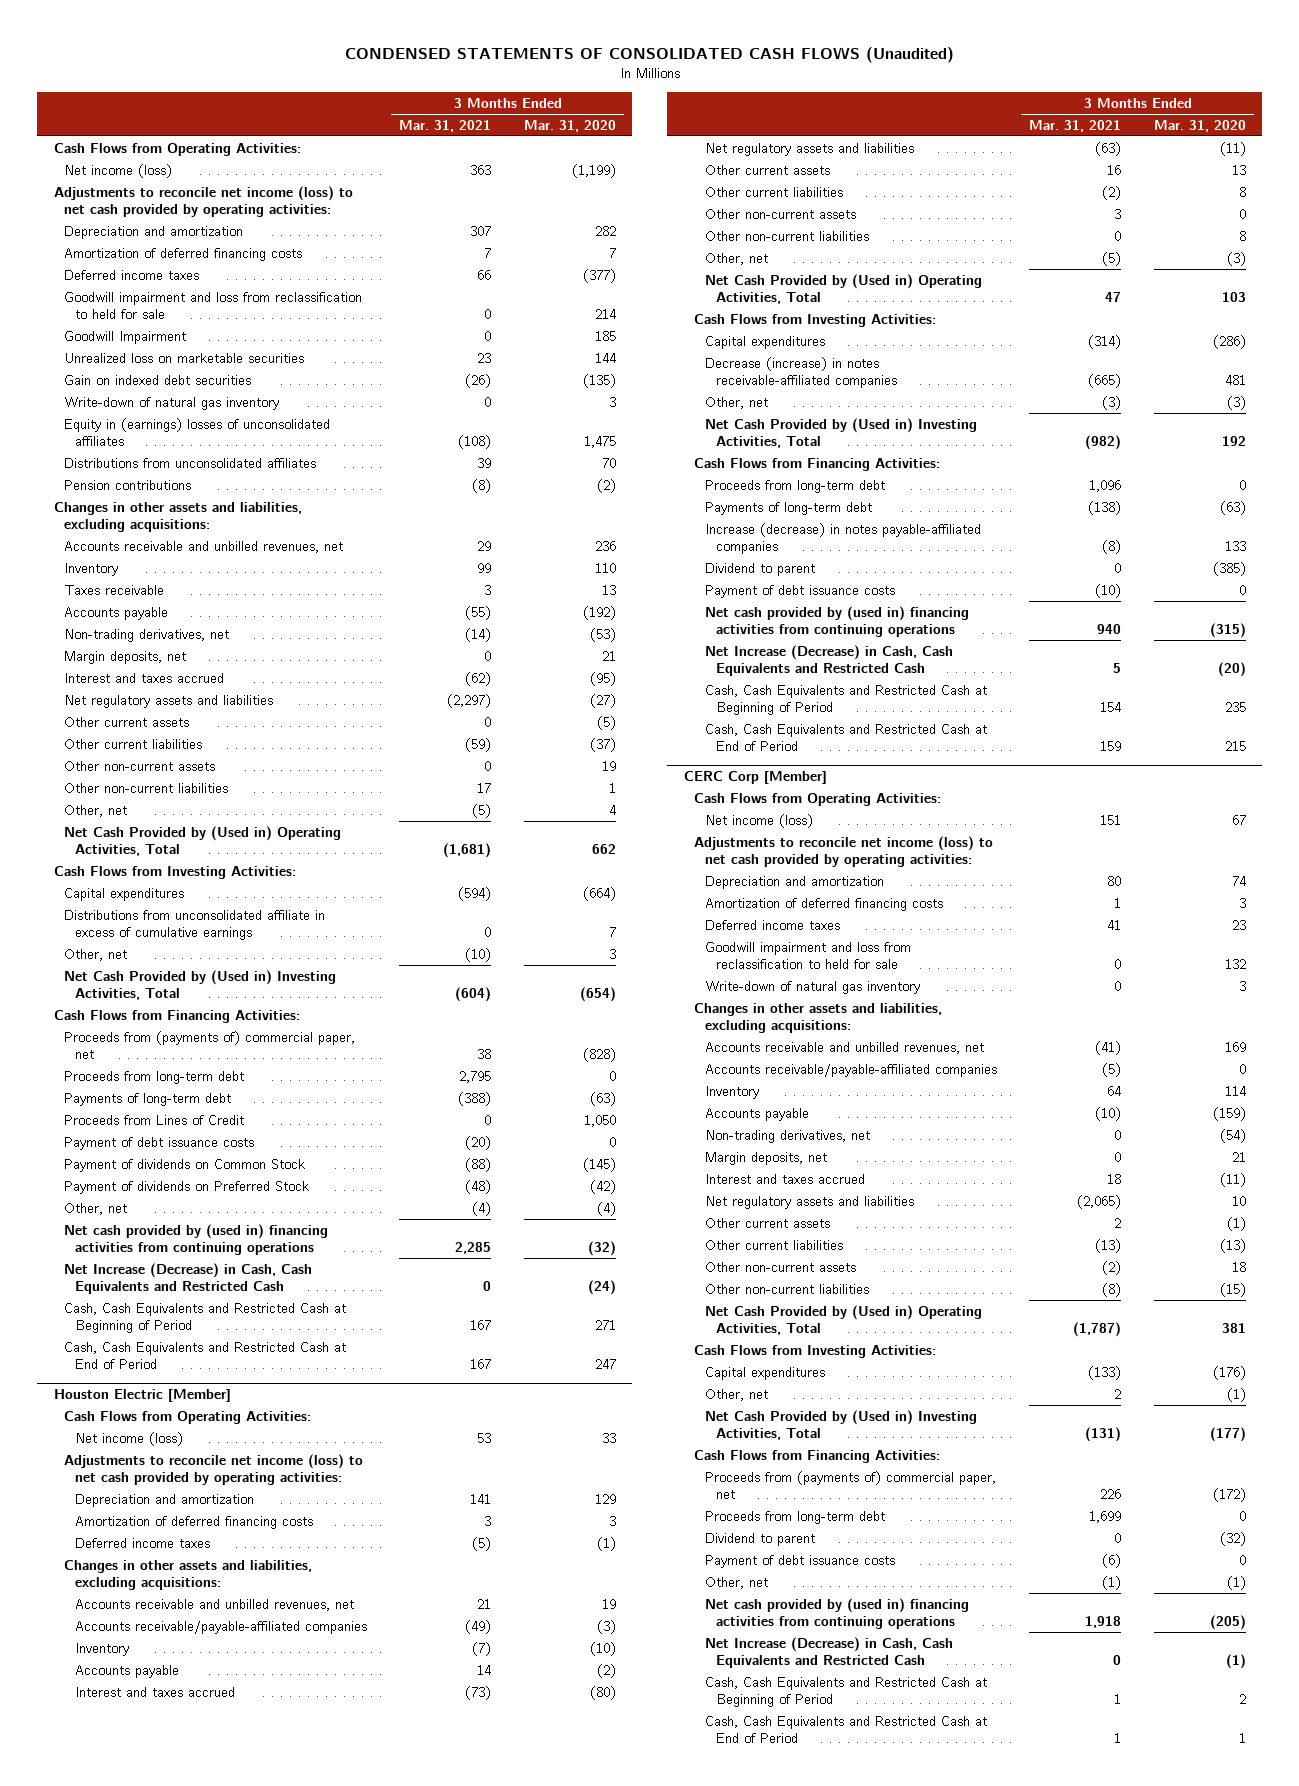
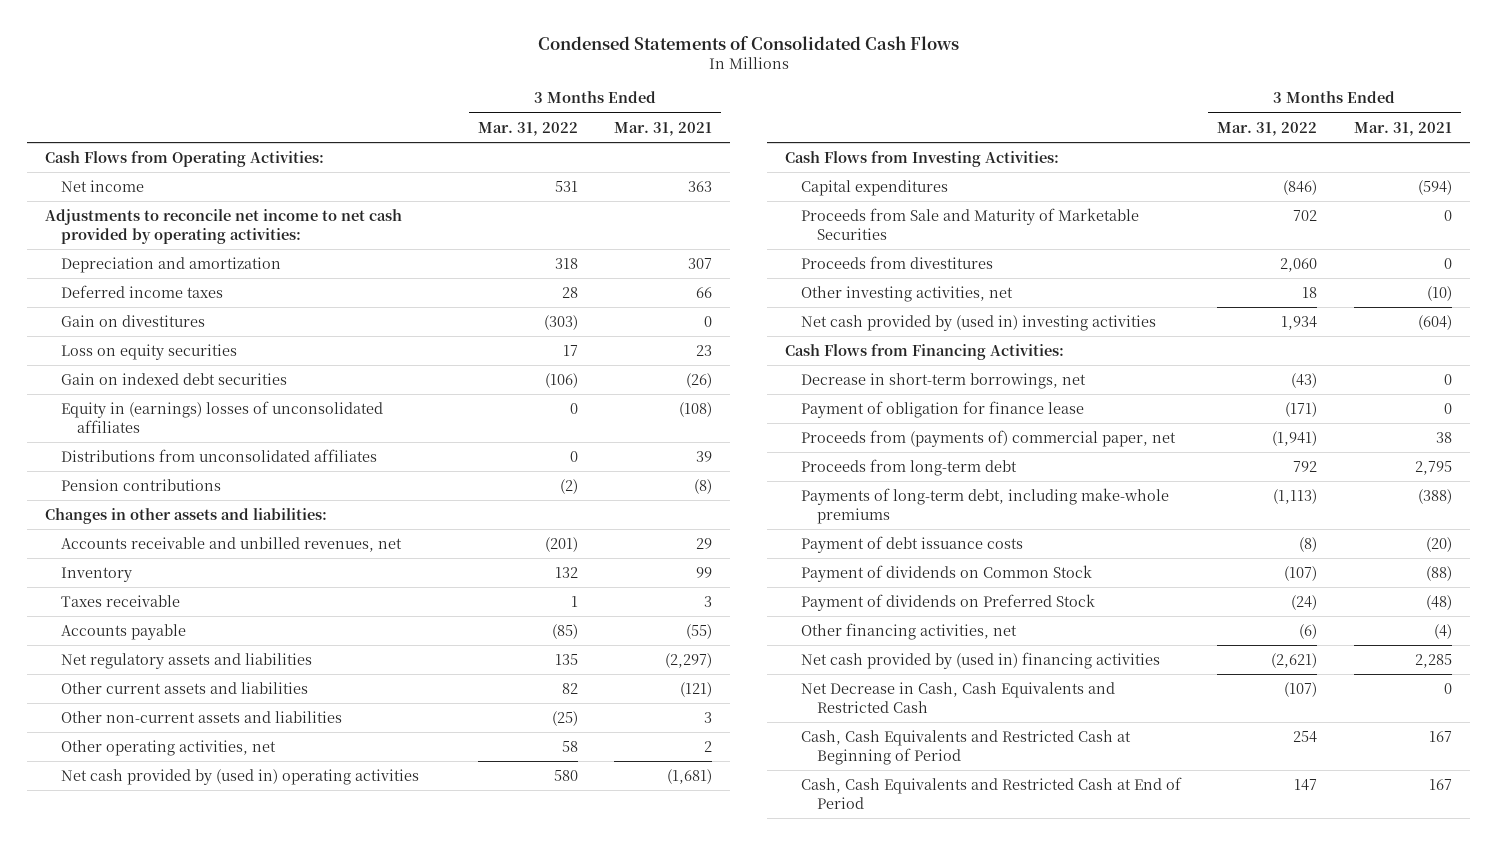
[344,47,954,64] CONDENSED STATEMENTS OF CONSOLIDATED CASH FLOWS (Unaudited) -> [537,35,959,50] Condensed Statements of Consolidated Cash Flows
[523,119,616,132] Mar. 31, 2020 -> none
none -> [477,121,578,136] Mar. 31, 2022
[64,163,173,178] Net income (loss) -> [61,179,145,192] Net income
[53,185,353,218] Adjustments to reconcile net income (loss) to net cash provided by operating activities: -> [45,208,403,244] Adjustments to reconcile net income to net cash provided by operating activities:
[64,247,303,261] Amortization of deferred financing costs -> none
[64,291,363,320] Goodwill impairment and loss from reclassification to held for sale -> none
[64,330,187,344] Goodwill Impairment -> none
none -> [61,314,206,327] Gain on divestitures
[64,352,305,363] Unrealized loss on marketable securities -> [61,343,238,360] Loss on equity securities
[64,396,280,410] Write-down of natural gas inventory -> none
[53,501,302,533] Changes in other assets and liabilities, excluding acquisitions: -> [45,507,328,524] Changes in other assets and liabilities:
[64,628,230,642] Non-trading derivatives, net -> none
[64,650,187,664] Margin deposits, net -> none
[64,672,225,683] Interest and taxes accrued -> none
[64,738,203,749] Other current liabilities -> none
[64,782,229,793] Other non-current liabilities -> none
[64,716,190,727] Other current assets -> [61,681,309,694] Other current assets and liabilities
[484,716,492,727] 0 -> [680,681,713,697] (121)
[64,760,216,771] Other non-current assets -> [61,710,343,723] Other non-current assets and liabilities
[484,760,492,771] 0 -> [704,711,713,723] 3
[64,804,128,817] Other, net -> [61,739,277,756] Other operating activities, net
[472,803,492,818] (5) -> [704,740,713,752] 2
[64,825,342,857] Net Cash Provided by (Used in) Operating Activities, Total -> [61,768,420,785] Net cash provided by (used in) operating activities
[64,909,326,941] Distributions from unconsolidated affiliate in excess of cumulative earnings -> none
none -> [800,207,1139,240] Proceeds from Sale and Maturity of Marketable Securities
none -> [800,255,993,269] Proceeds from divestitures
[64,948,128,961] Other, net -> [800,285,1013,302] Other investing activities, net
[64,969,337,1001] Net Cash Provided by (Used in) Investing Activities, Total -> [800,314,1156,331] Net cash provided by (used in) investing activities
none -> [800,372,1086,389] Decrease in short-term borrowings, net
none -> [800,400,1084,418] Payment of obligation for finance lease
[64,1114,245,1125] Proceeds from Lines of Credit -> none
[64,1092,232,1106] Payments of long-term debt -> [800,487,1169,524] Payments of long-term debt, including make-whole premiums
[64,1202,128,1215] Other, net -> [800,622,1017,640] Other financing activities, net
[64,1223,329,1256] Net cash provided by (used in) financing activities from continuing operations -> [800,651,1160,669] Net cash provided by (used in) financing activities
[64,1262,313,1295] Net Increase (Decrease) in Cash, Cash Equivalents and Restricted Cash -> [800,681,1115,713] Net Decrease in Cash, Cash Equivalents and Restricted Cash
[53,1389,231,1403] Houston Electric [Member] -> none
[64,1410,312,1424] Cash Flows from Operating Activities: -> none
[74,1431,183,1446] Net income (loss) -> none
[64,1453,364,1486] Adjustments to reconcile net income (loss) to net cash provided by operating activities: -> none
[74,1493,254,1507] Depreciation and amortization -> none
[74,1515,313,1529] Amortization of deferred financing costs -> none
[74,1537,210,1548] Deferred income taxes -> none
[64,1559,313,1591] Changes in other assets and liabilities, excluding acquisitions: -> none
[74,1598,354,1611] Accounts receivable and unbilled revenues, net -> none
[74,1620,367,1634] Accounts receivable/payable-affiliated companies -> none
[74,1642,129,1656] Inventory -> none
[74,1664,179,1678] Accounts payable -> none
[74,1686,235,1697] Interest and taxes accrued -> none
[704,142,914,156] Net regulatory assets and liabilities -> none
[704,164,830,175] Other current assets -> none
[704,186,843,197] Other current liabilities -> none
[704,208,856,219] Other non-current assets -> none
[704,230,869,241] Other non-current liabilities -> none
[704,252,768,265] Other, net -> none
[704,273,982,305] Net Cash Provided by (Used in) Operating Activities, Total -> none
[694,313,937,327] Cash Flows from Investing Activities: -> none
[704,335,825,349] Capital expenditures -> none
[704,356,897,389] Decrease (increase) in notes receivable-affiliated companies -> none
[704,396,768,409] Other, net -> none
[704,417,977,449] Net Cash Provided by (Used in) Investing Activities, Total -> none
[694,457,941,471] Cash Flows from Financing Activities: -> none
[704,479,885,493] Proceeds from long-term debt -> none
[704,501,872,515] Payments of long-term debt -> none
[704,522,981,555] Increase (decrease) in notes payable-affiliated companies -> none
[704,562,815,576] Dividend to parent -> none
[704,584,895,598] Payment of debt issuance costs -> none
[704,605,969,638] Net cash provided by (used in) financing activities from continuing operations -> none
[704,644,953,677] Net Increase (Decrease) in Cash, Cash Equivalents and Restricted Cash -> none
[704,684,987,716] Cash, Cash Equivalents and Restricted Cash at Beginning of Period -> none
[704,723,987,752] Cash, Cash Equivalents and Restricted Cash at End of Period -> none
[683,771,827,785] CERC Corp [Member] -> none
[694,792,942,806] Cash Flows from Operating Activities: -> none
[704,813,813,828] Net income (loss) -> none
[694,835,994,868] Adjustments to reconcile net income (loss) to net cash provided by operating activities: -> none
[704,875,884,889] Depreciation and amortization -> none
[704,897,943,911] Amortization of deferred financing costs -> none
[704,919,840,930] Deferred income taxes -> none
[704,941,911,970] Goodwill impairment and loss from reclassification to held for sale -> none
[704,980,920,994] Write-down of natural gas inventory -> none
[694,1002,943,1034] Changes in other assets and liabilities, excluding acquisitions: -> none
[704,1041,984,1054] Accounts receivable and unbilled revenues, net -> none
[704,1063,997,1077] Accounts receivable/payable-affiliated companies -> none
[704,1085,759,1099] Inventory -> none
[704,1107,809,1121] Accounts payable -> none
[704,1129,870,1143] Non-trading derivatives, net -> none
[704,1151,827,1165] Margin deposits, net -> none
[704,1173,865,1184] Interest and taxes accrued -> none
[704,1195,914,1209] Net regulatory assets and liabilities -> none
[704,1217,830,1228] Other current assets -> none
[704,1239,843,1250] Other current liabilities -> none
[704,1261,856,1272] Other non-current assets -> none
[704,1283,869,1294] Other non-current liabilities -> none
[704,1304,982,1336] Net Cash Provided by (Used in) Operating Activities, Total -> none
[694,1344,937,1358] Cash Flows from Investing Activities: -> none
[704,1366,825,1380] Capital expenditures -> none
[704,1388,768,1401] Other, net -> none
[704,1409,977,1441] Net Cash Provided by (Used in) Investing Activities, Total -> none
[694,1449,941,1463] Cash Flows from Financing Activities: -> none
[704,1470,996,1500] Proceeds from (payments of) commercial paper, net -> none
[704,1510,885,1524] Proceeds from long-term debt -> none
[704,1532,815,1546] Dividend to parent -> none
[704,1554,895,1568] Payment of debt issuance costs -> none
[704,1576,768,1589] Other, net -> none
[704,1597,969,1630] Net cash provided by (used in) financing activities from continuing operations -> none
[704,1636,953,1669] Net Increase (Decrease) in Cash, Cash Equivalents and Restricted Cash -> none
[704,1676,987,1708] Cash, Cash Equivalents and Restricted Cash at Beginning of Period -> none
[704,1715,987,1744] Cash, Cash Equivalents and Restricted Cash at End of Period -> none

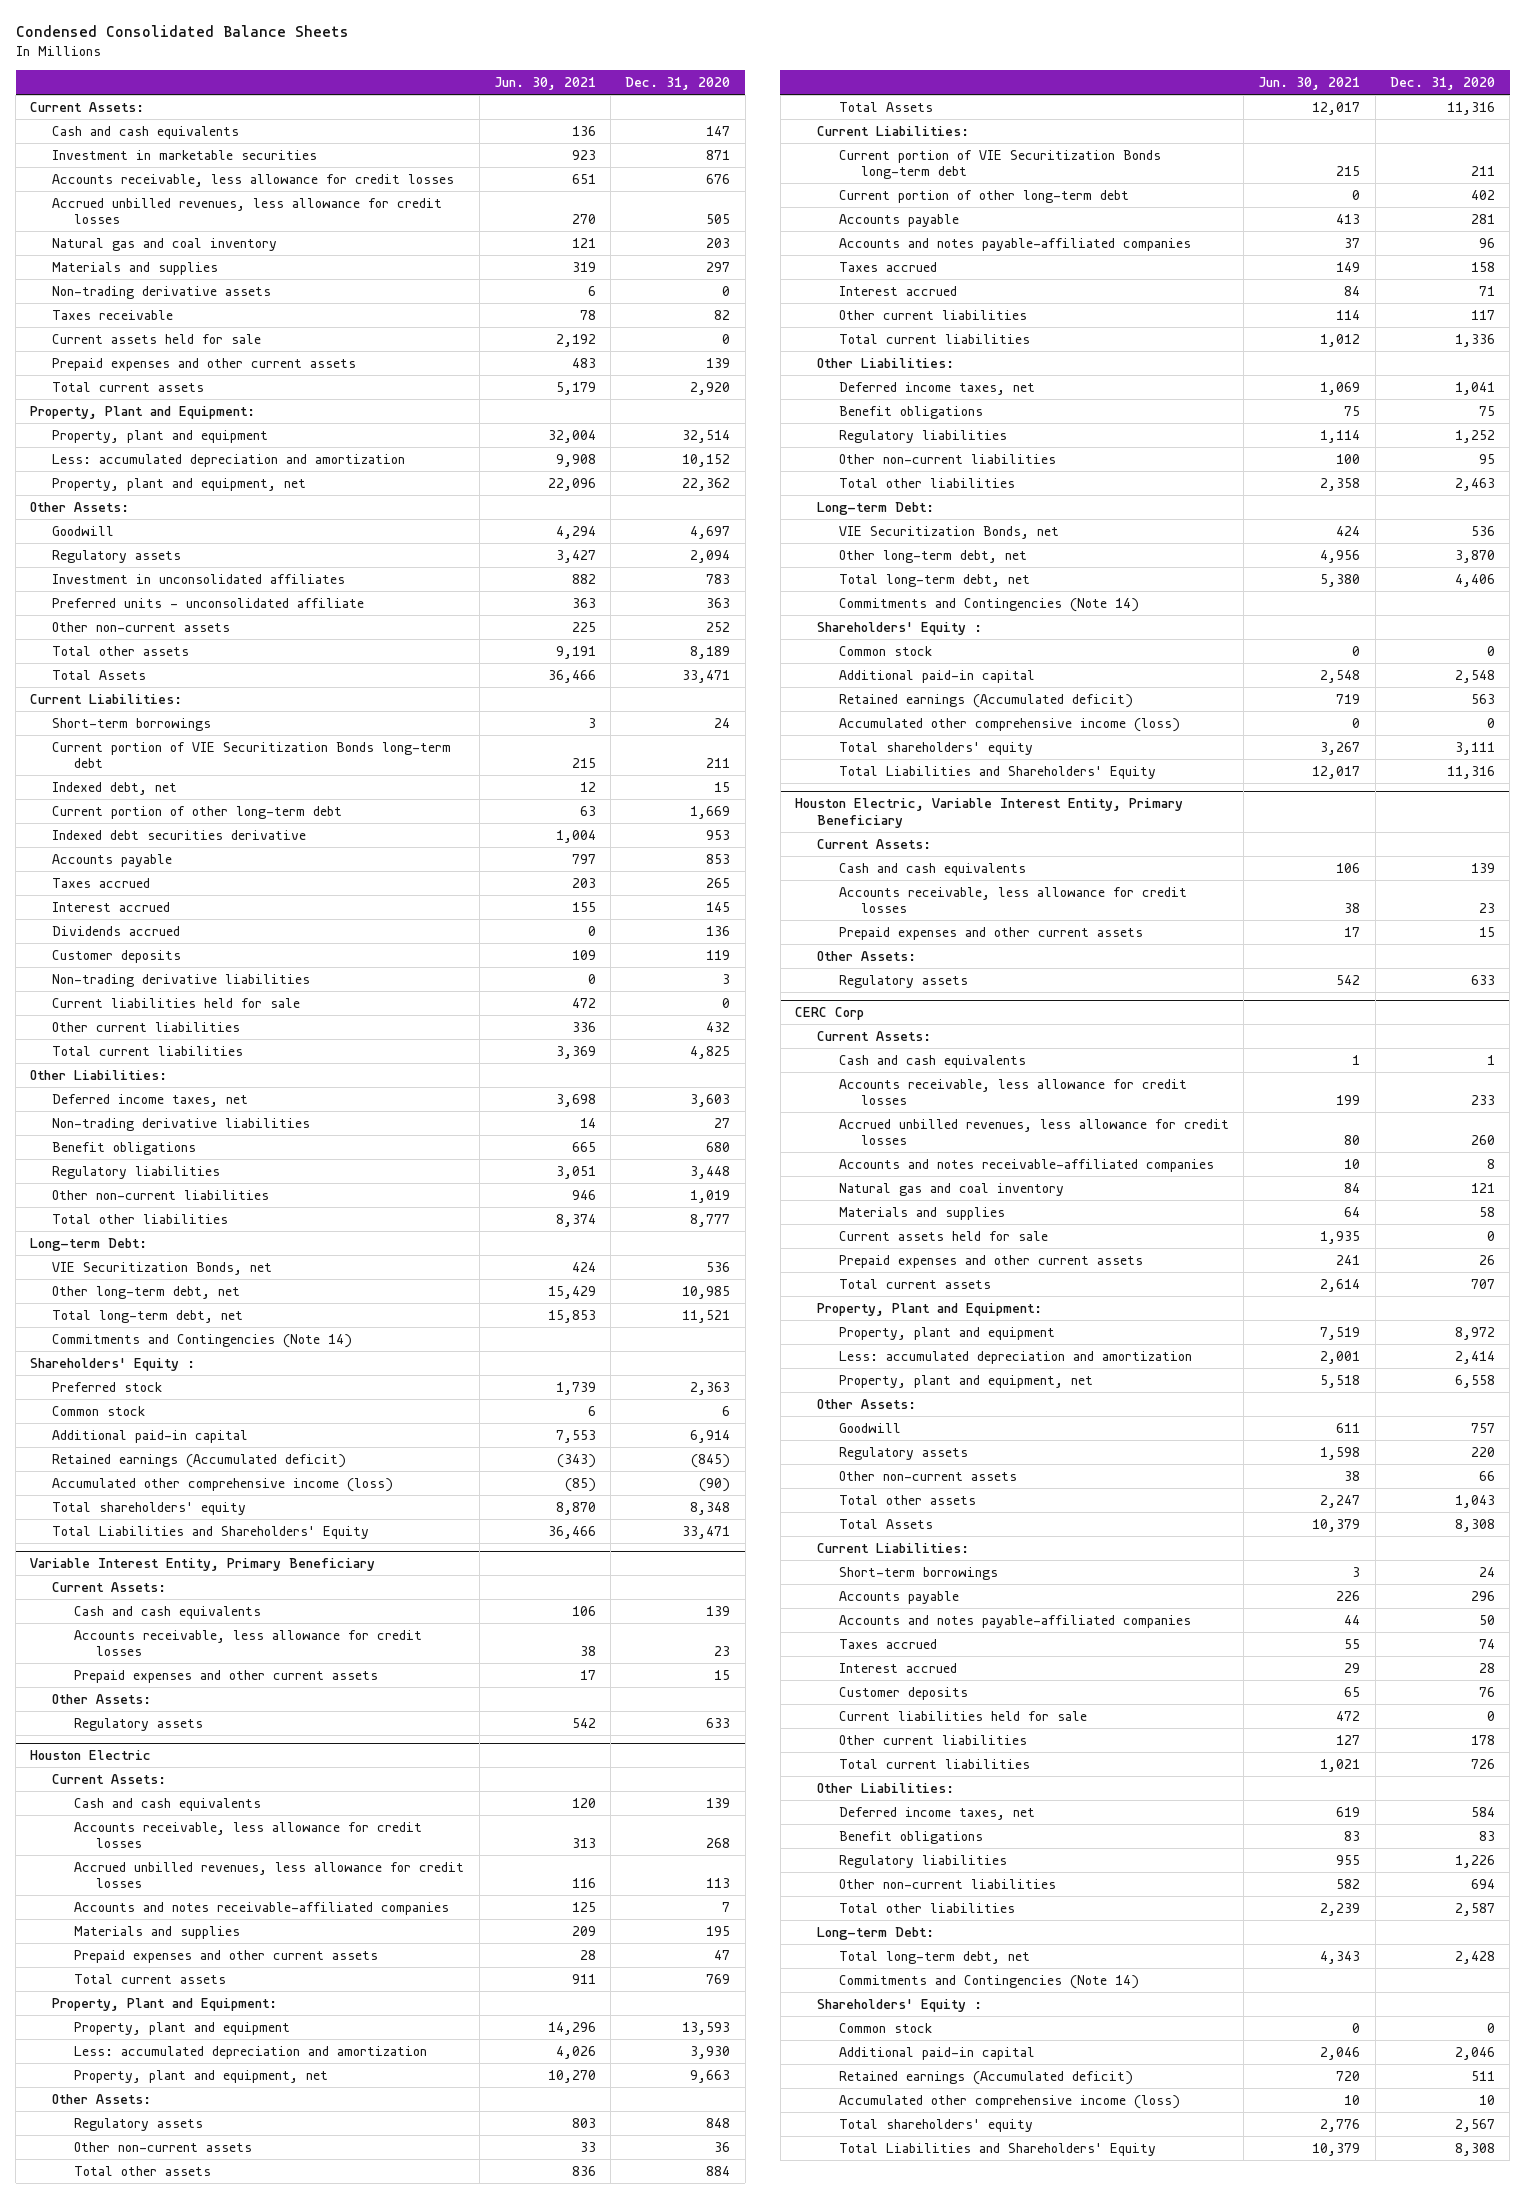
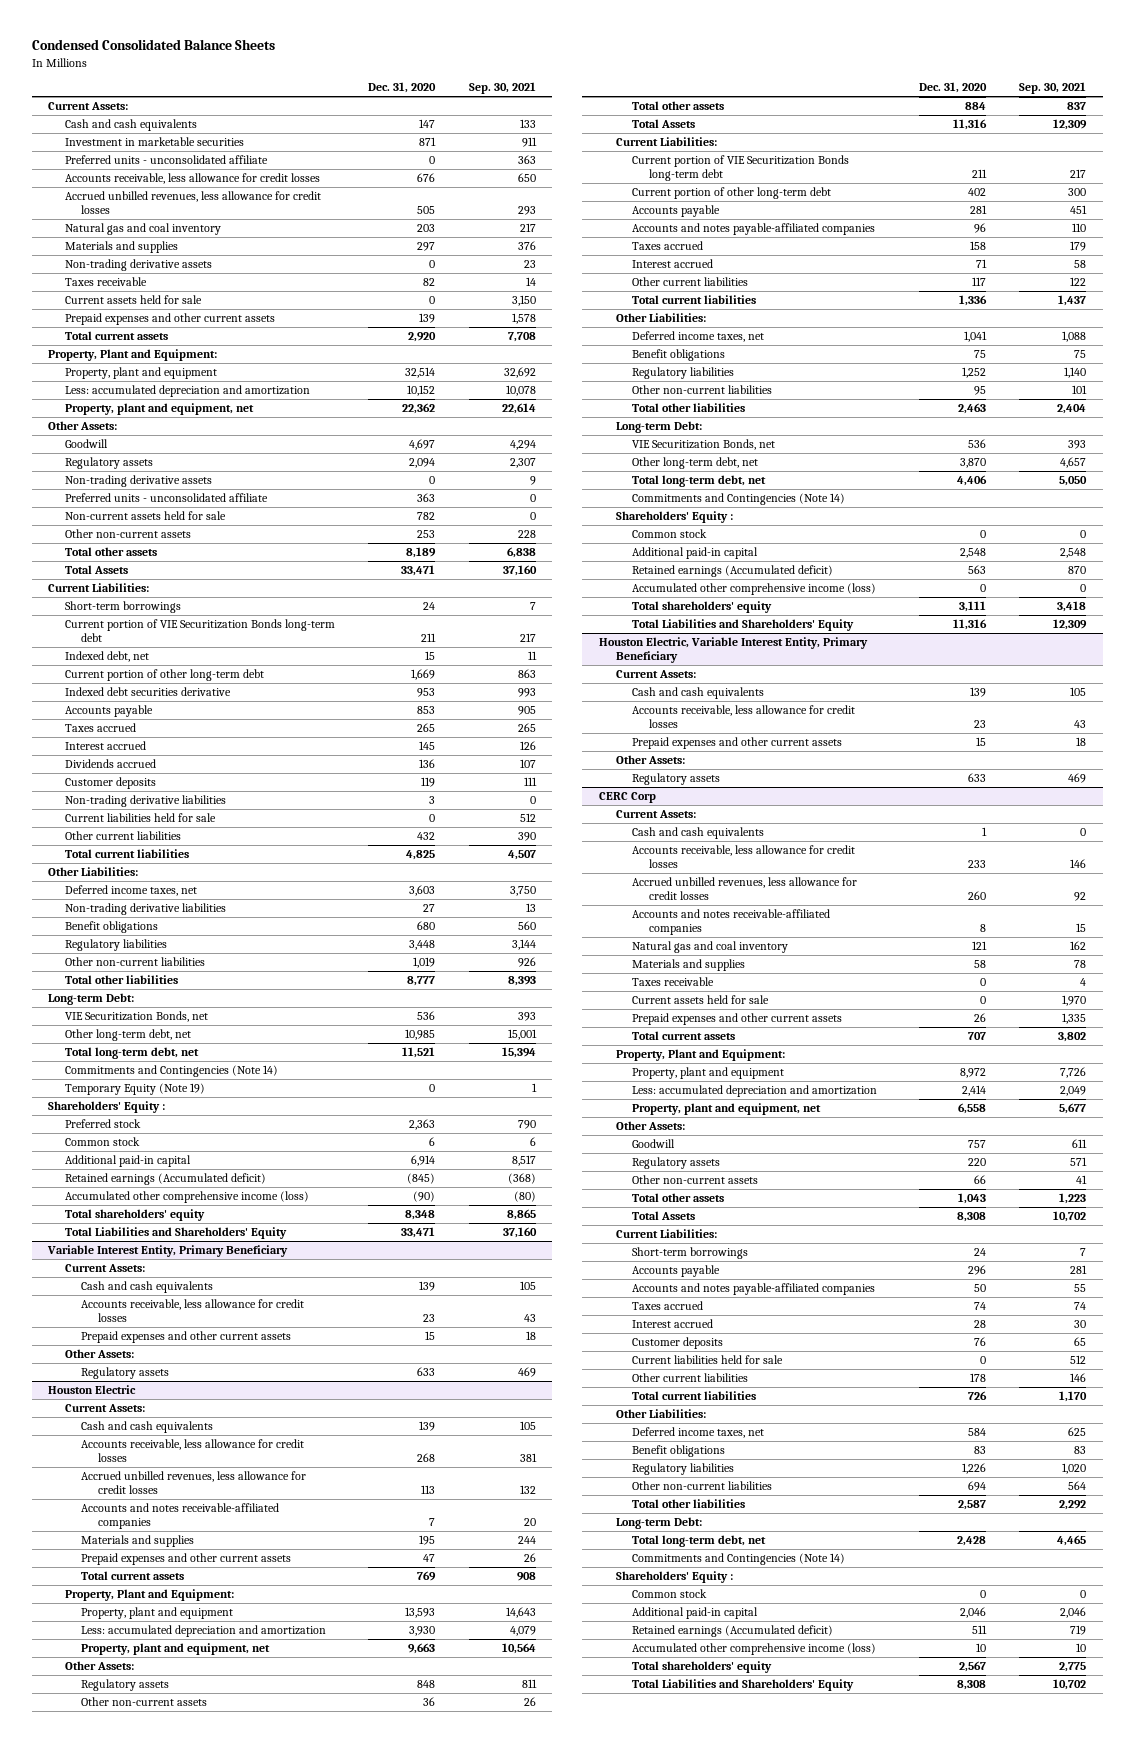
[493,76,596,90] Jun. 30, 2021 -> none
none -> [468,82,536,95] Sep. 30, 2021
none -> [64,154,268,164] Preferred units - unconsolidated affiliate
[52,573,346,584] Investment in unconsolidated affiliates -> none
none -> [64,474,212,487] Non-trading derivative assets
none -> [64,510,226,520] Non-current assets held for sale
[706,621,731,632] 252 -> [417,529,436,538] 253
none -> [64,1082,205,1095] Temporary Equity (Note 19)
none -> [632,976,715,986] Taxes receivable

